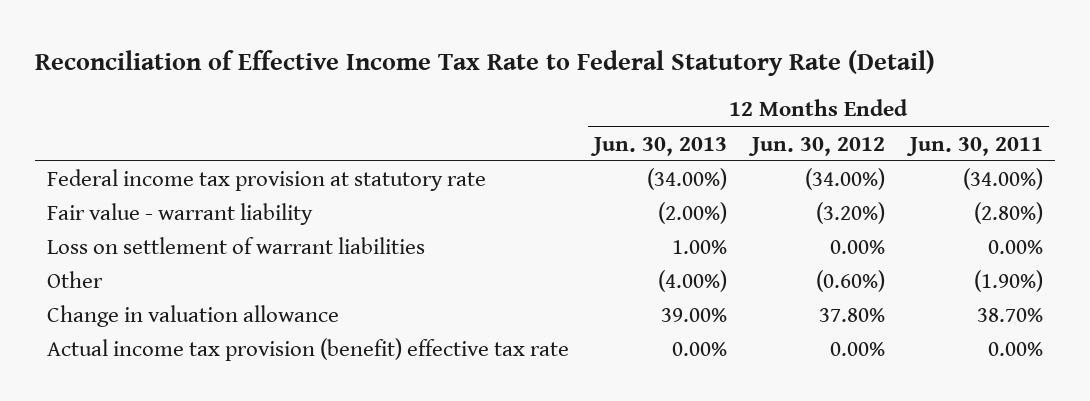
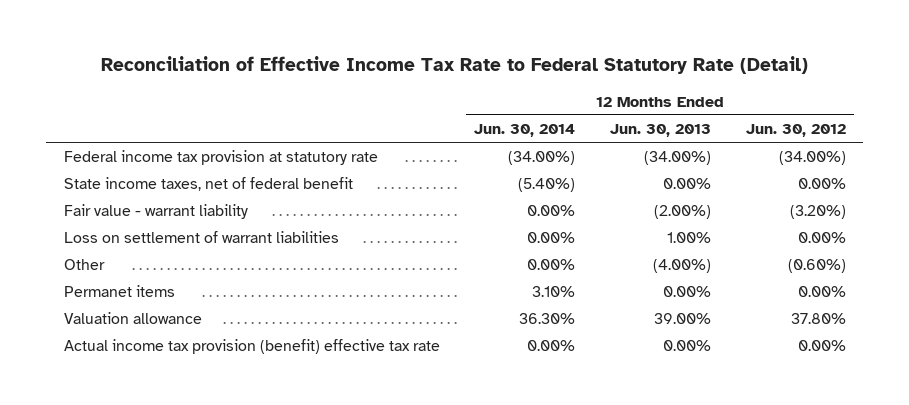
[905,136,1043,156] Jun. 30, 2011 -> none
none -> [474,123,576,137] Jun. 30, 2014
none -> [63,177,353,192] State income taxes, net of federal benefit
none -> [63,285,175,298] Permanet items
[47,305,340,328] Change in valuation allowance -> [63,312,202,325] Valuation allowance

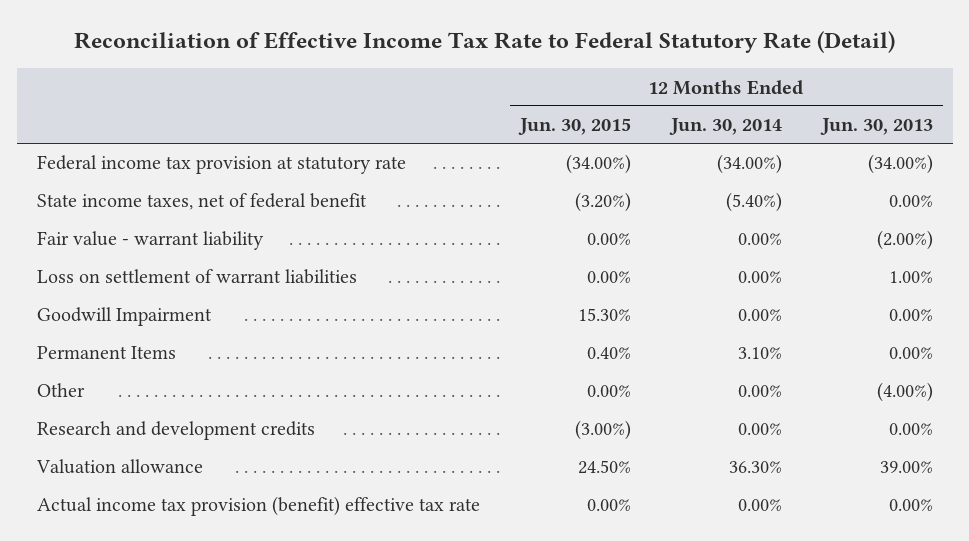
[745,123,846,137] Jun. 30, 2012 -> none
none -> [517,118,631,136] Jun. 30, 2015
none -> [36,307,212,327] Goodwill Impairment
none -> [36,346,176,360] Permanent Items
[63,285,175,298] Permanet items -> none
none -> [36,421,315,441] Research and development credits

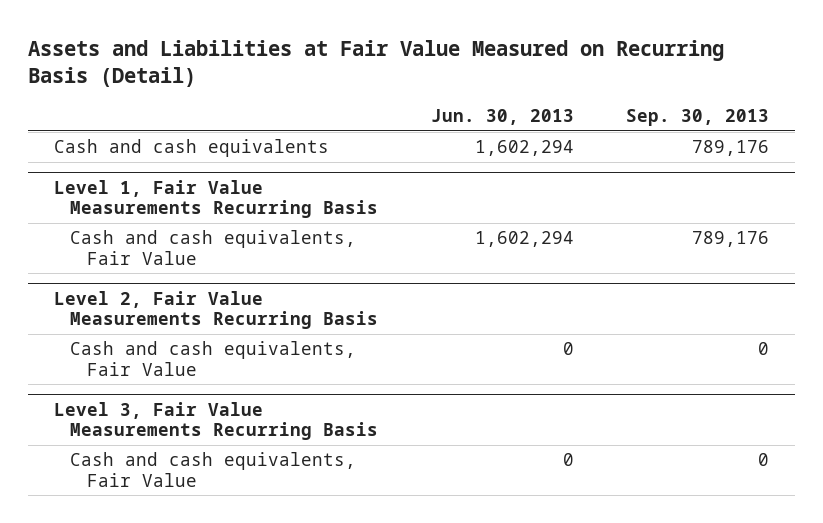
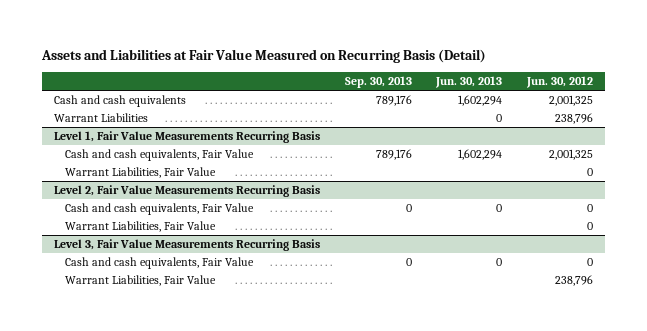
none -> [525,76,593,89] Jun. 30, 2012
none -> [53,113,148,123] Warrant Liabilities
none -> [64,167,216,179] Warrant Liabilities, Fair Value
none -> [64,221,216,233] Warrant Liabilities, Fair Value
none -> [64,275,216,287] Warrant Liabilities, Fair Value

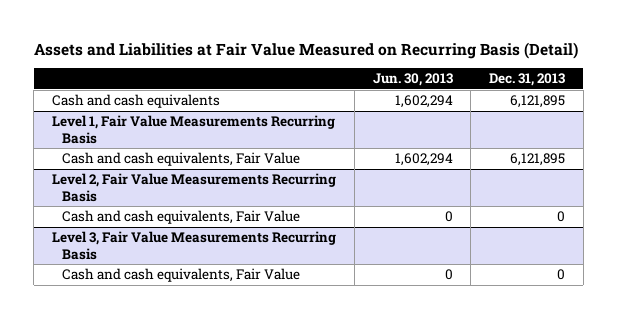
[344,76,412,89] Sep. 30, 2013 -> none
[525,76,593,89] Jun. 30, 2012 -> none
none -> [489,73,566,87] Dec. 31, 2013
[53,113,148,123] Warrant Liabilities -> none
[64,167,216,179] Warrant Liabilities, Fair Value -> none
[64,221,216,233] Warrant Liabilities, Fair Value -> none
[64,275,216,287] Warrant Liabilities, Fair Value -> none

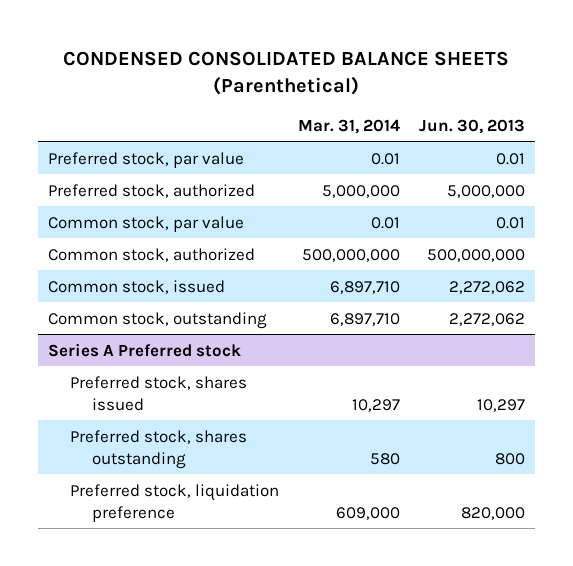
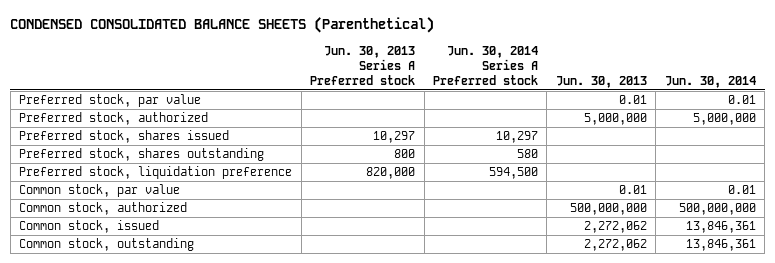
[298,118,401,134] Mar. 31, 2014 -> none
none -> [310,45,416,85] Jun. 30, 2013 Series A Preferred stock
none -> [433,45,539,85] Jun. 30, 2014 Series A Preferred stock
none -> [664,75,756,88] Jun. 30, 2014
none -> [19,130,230,144] Preferred stock, shares issued
none -> [19,148,265,162] Preferred stock, shares outstanding
none -> [19,166,293,180] Preferred stock, liquidation preference
[47,342,241,357] Series A Preferred stock -> none
[69,375,247,411] Preferred stock, shares issued -> none
[69,429,247,469] Preferred stock, shares outstanding -> none
[69,483,279,522] Preferred stock, liquidation preference -> none

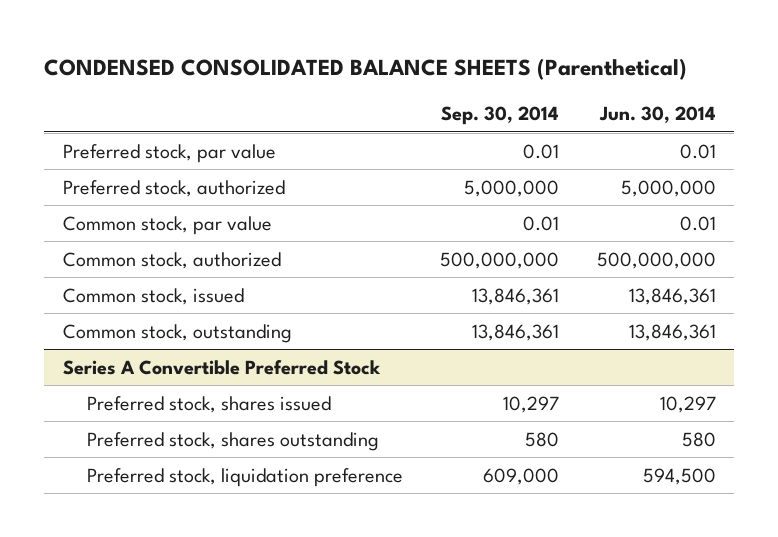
[310,45,416,85] Jun. 30, 2013 Series A Preferred stock -> none
[433,45,539,85] Jun. 30, 2014 Series A Preferred stock -> none
[555,75,647,88] Jun. 30, 2013 -> none
none -> [441,106,560,126] Sep. 30, 2014
[19,130,230,144] Preferred stock, shares issued -> none
[19,148,265,162] Preferred stock, shares outstanding -> none
[19,166,293,180] Preferred stock, liquidation preference -> none
none -> [62,359,381,375] Series A Convertible Preferred Stock
none -> [87,395,332,413] Preferred stock, shares issued
none -> [87,431,380,451] Preferred stock, shares outstanding
none -> [87,467,404,487] Preferred stock, liquidation preference

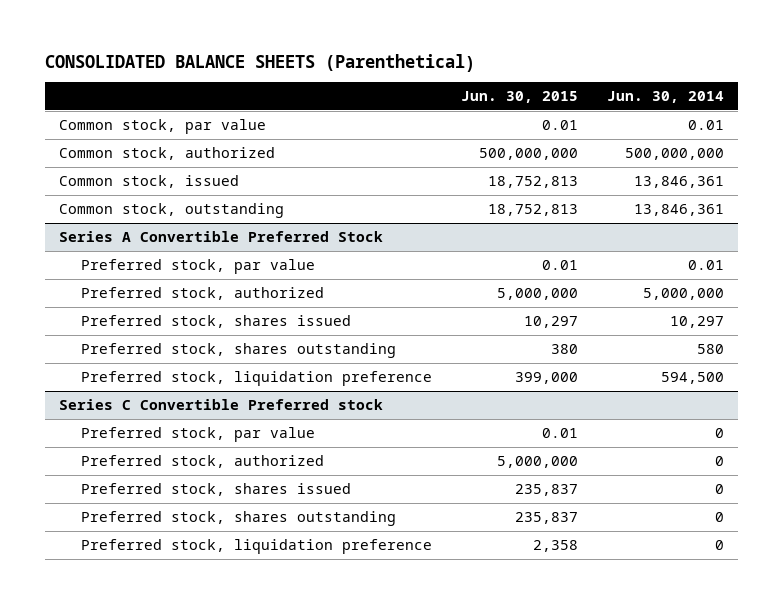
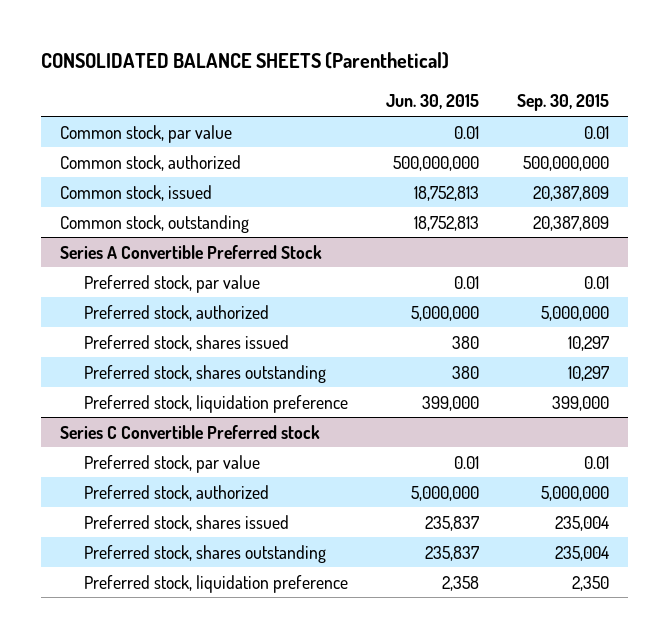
[606,91,724,104] Jun. 30, 2014 -> none
none -> [517,94,610,112] Sep. 30, 2015
[523,316,578,329] 10,297 -> [452,335,480,349] 380

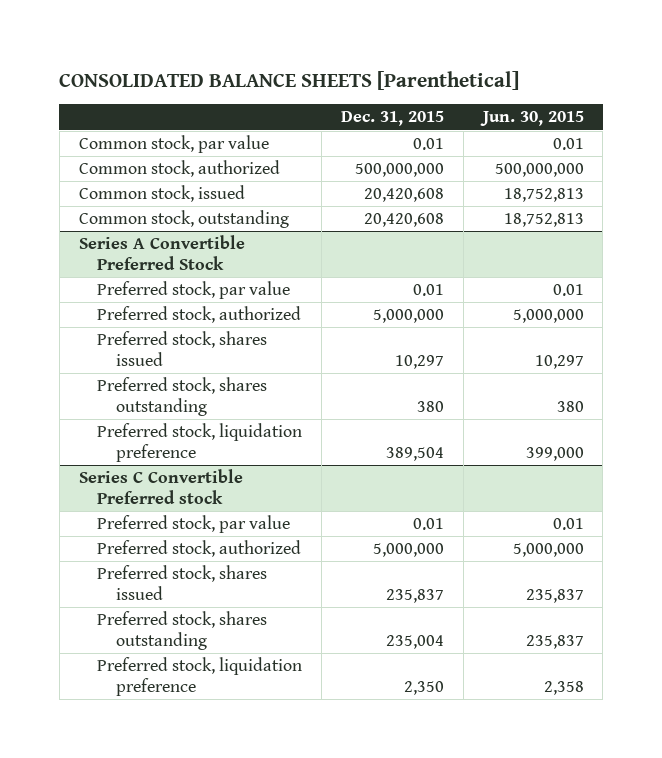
[40,52,449,70] CONSOLIDATED BALANCE SHEETS (Parenthetical) -> [59,70,520,90] CONSOLIDATED BALANCE SHEETS [Parenthetical]
[517,94,610,112] Sep. 30, 2015 -> none
none -> [340,111,444,127] Dec. 31, 2015
[452,335,480,349] 380 -> [534,354,584,369] 10,297

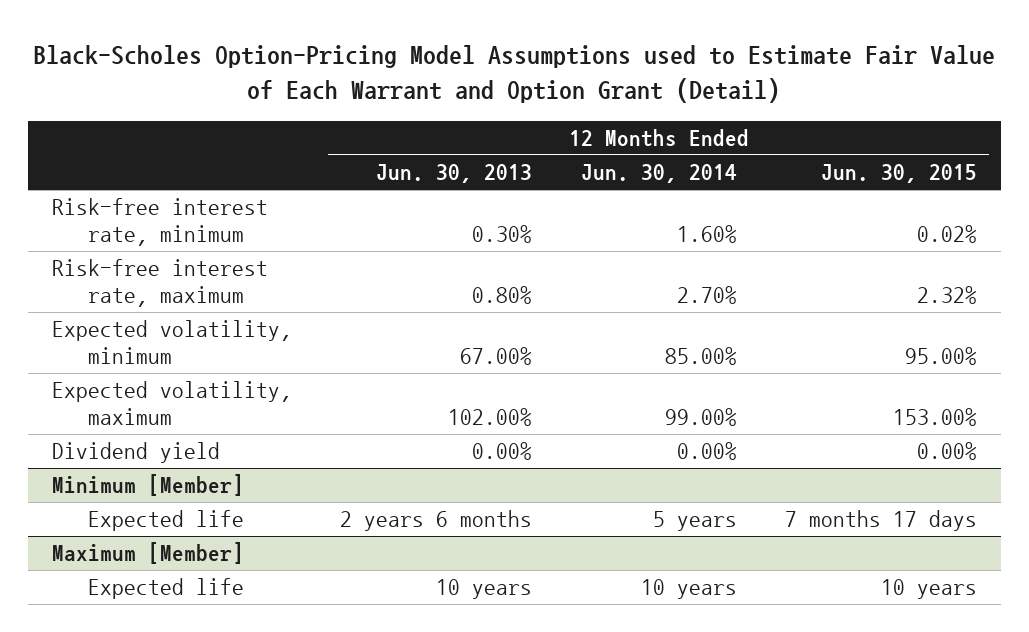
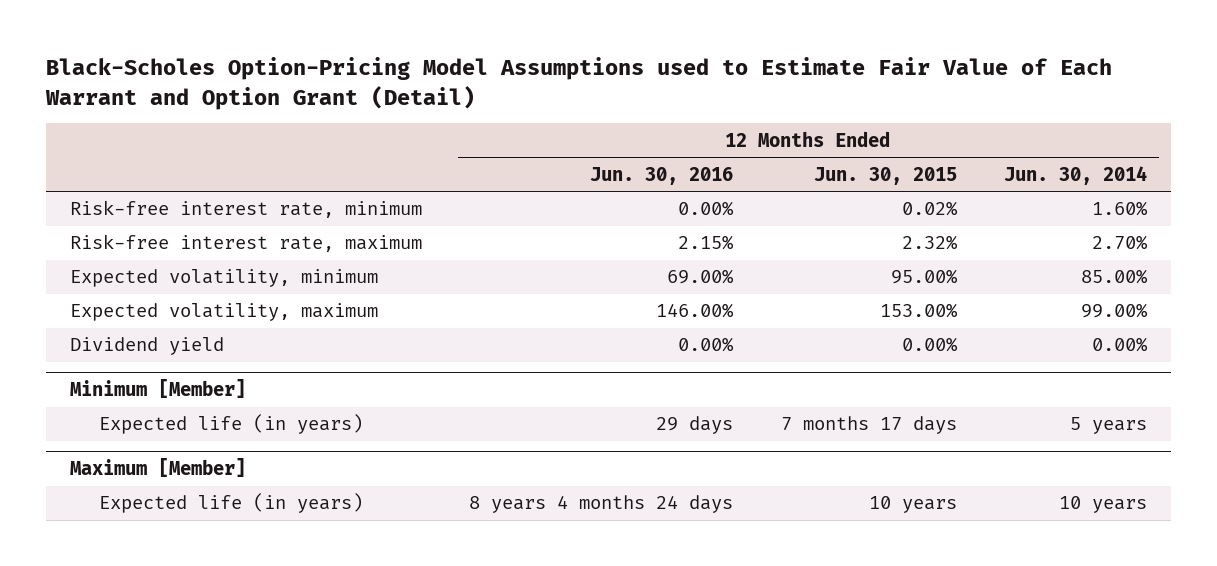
[376,164,533,184] Jun. 30, 2013 -> none
none -> [590,166,734,185] Jun. 30, 2016
[87,510,244,532] Expected life -> [98,414,363,435] Expected life (in years)
[87,578,244,600] Expected life -> [98,493,363,514] Expected life (in years)

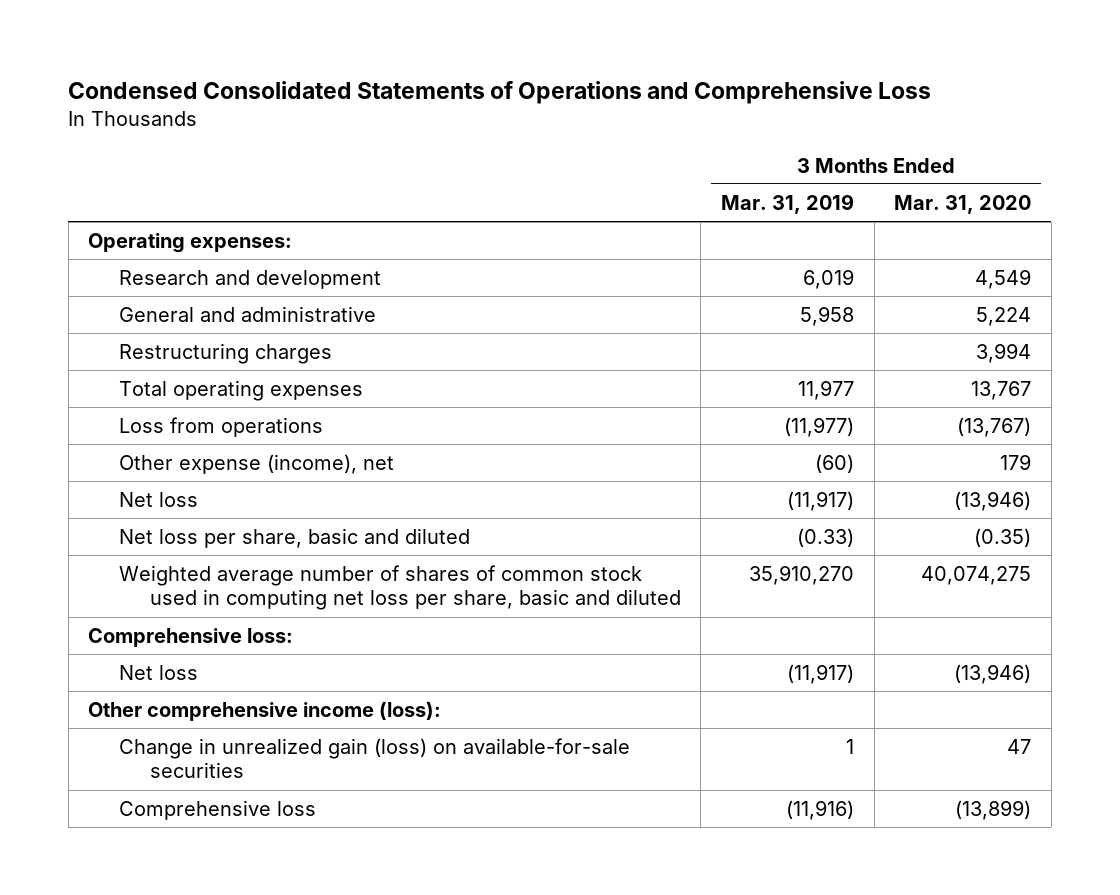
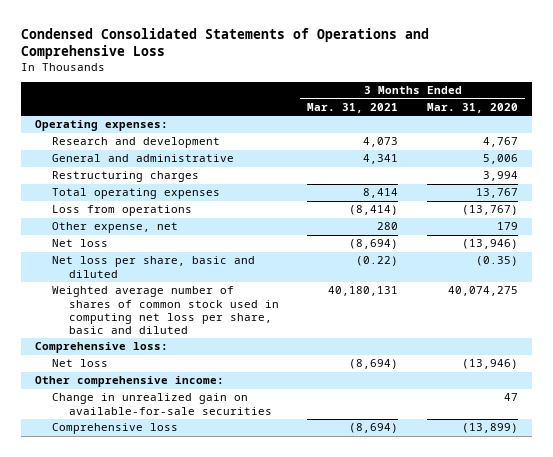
[720,193,854,214] Mar. 31, 2019 -> none
none -> [307,102,399,113] Mar. 31, 2021
[975,268,1032,289] 4,549 -> [482,137,518,148] 4,767
[976,306,1032,326] 5,224 -> [482,154,518,165] 5,006
[119,453,395,474] Other expense (income), net -> [52,222,179,234] Other expense, net
[88,700,442,721] Other comprehensive income (loss): -> [35,376,225,388] Other comprehensive income:
[119,737,631,779] Change in unrealized gain (loss) on available-for-sale securities -> [52,393,273,415] Change in unrealized gain on available-for-sale securities

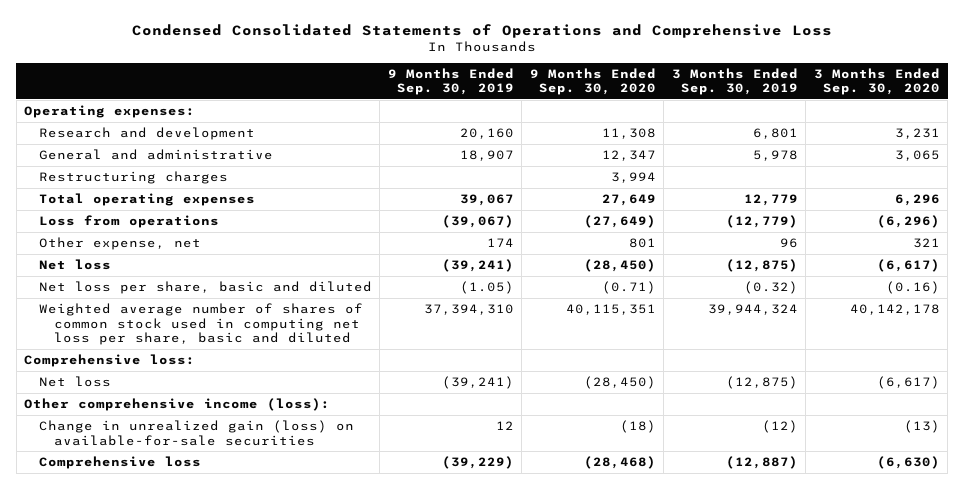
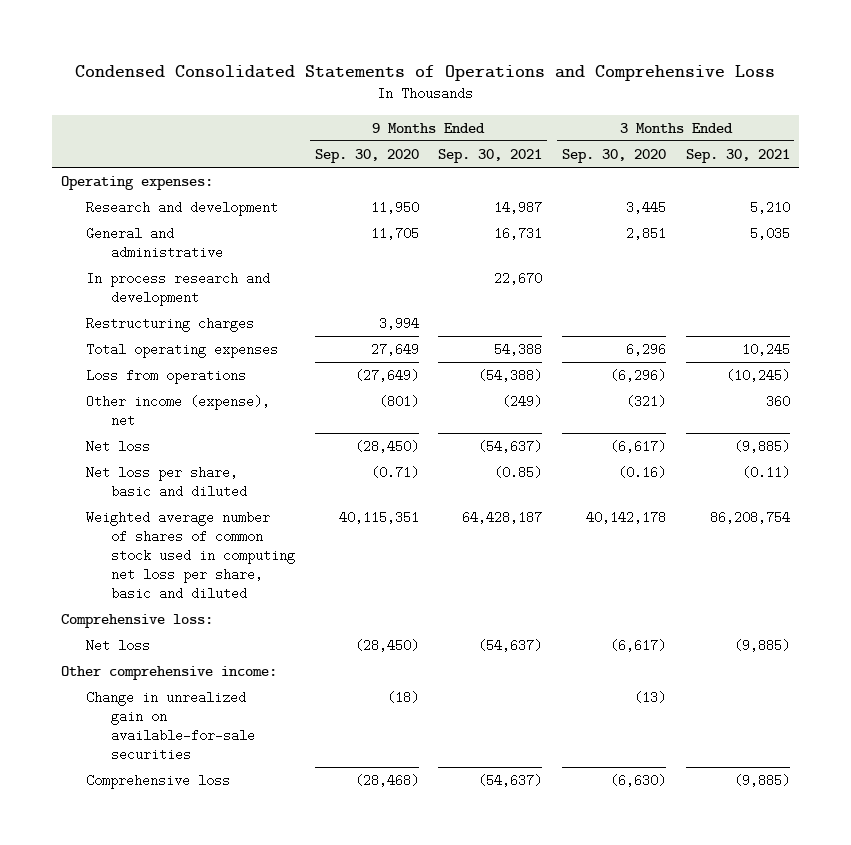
[387,67,514,96] 9 Months Ended Sep. 30, 2019 -> none
[671,67,798,96] 3 Months Ended Sep. 30, 2019 -> none
none -> [438,149,543,164] Sep. 30, 2021
none -> [685,149,790,164] Sep. 30, 2021
[601,128,656,140] 11,308 -> [370,201,419,215] 11,950
[894,128,940,140] 3,231 -> [625,201,666,215] 3,445
[601,150,656,162] 12,347 -> [370,227,419,241] 11,705
[894,150,940,162] 3,065 -> [625,227,666,241] 2,851
none -> [86,272,271,307] In process research and development
[38,237,201,251] Other expense, net -> [86,395,271,428] Other income (expense), net
[628,238,656,249] 801 -> [378,395,419,409] (801)
[912,238,940,249] 321 -> [625,395,666,409] (321)
[24,398,331,412] Other comprehensive income (loss): -> [61,666,278,681] Other comprehensive income:
[38,420,354,446] Change in unrealized gain (loss) on available-for-sale securities -> [86,691,256,762] Change in unrealized gain on available-for-sale securities

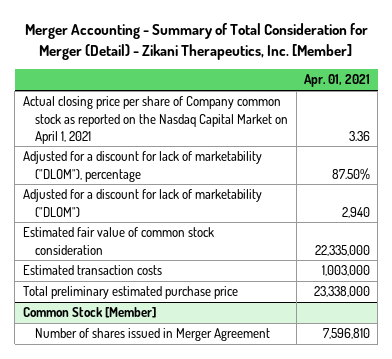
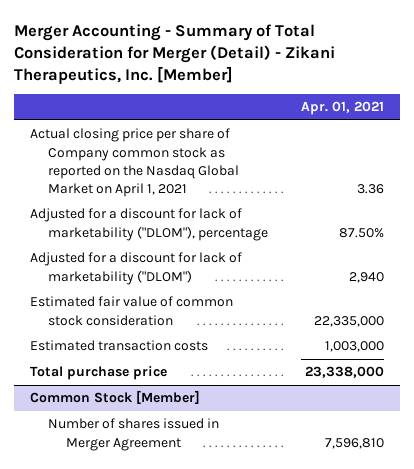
[22,96,289,144] Actual closing price per share of Company common stock as reported on the Nasdaq Capital Market on April 1, 2021 -> [29,128,240,197] Actual closing price per share of Company common stock as reported on the Nasdaq Global Market on April 1, 2021
[22,286,238,300] Total preliminary estimated purchase price -> [29,366,167,381] Total purchase price

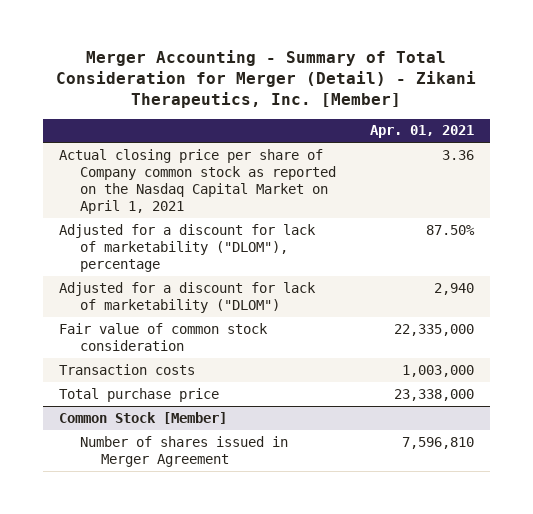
[29,128,240,197] Actual closing price per share of Company common stock as reported on the Nasdaq Global Market on April 1, 2021 -> [59,148,337,214] Actual closing price per share of Company common stock as reported on the Nasdaq Capital Market on April 1, 2021
[29,296,233,326] Estimated fair value of common stock consideration -> [59,322,269,351] Fair value of common stock consideration
[29,340,208,352] Estimated transaction costs -> [59,363,196,375] Transaction costs

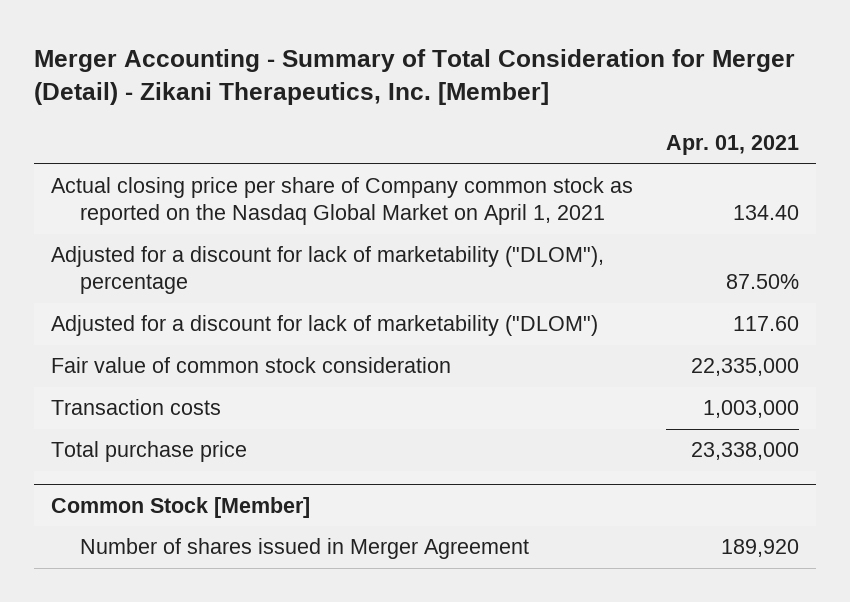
[59,148,337,214] Actual closing price per share of Company common stock as reported on the Nasdaq Capital Market on April 1, 2021 -> [50,177,633,226] Actual closing price per share of Company common stock as reported on the Nasdaq Global Market on April 1, 2021
[441,149,474,160] 3.36 -> [732,205,799,221] 134.40
[433,282,474,295] 2,940 -> [732,316,799,332] 117.60
[401,436,474,449] 7,596,810 -> [720,539,799,558] 189,920

